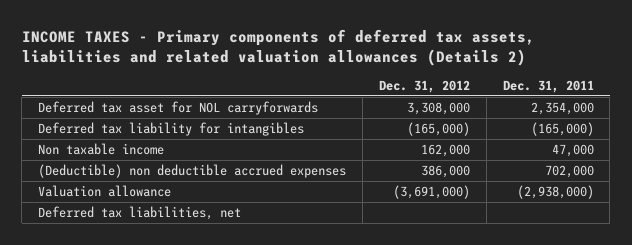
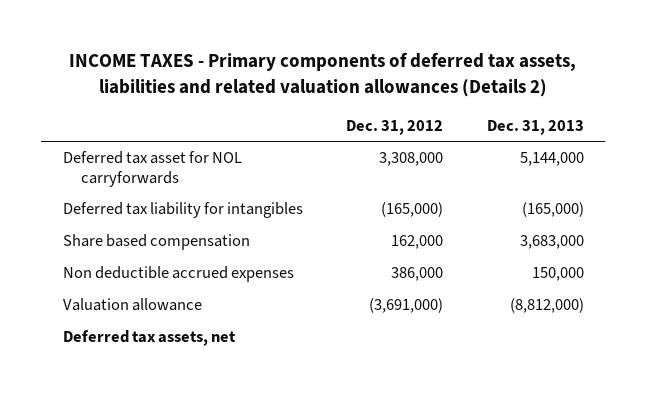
[502,79,594,93] Dec. 31, 2011 -> none
none -> [486,120,584,136] Dec. 31, 2013
[38,142,165,155] Non taxable income -> [62,234,250,251] Share based compensation
[38,163,347,178] (Deductible) non deductible accrued expenses -> [62,266,294,283] Non deductible accrued expenses
[38,205,242,220] Deferred tax liabilities, net -> [62,330,236,347] Deferred tax assets, net

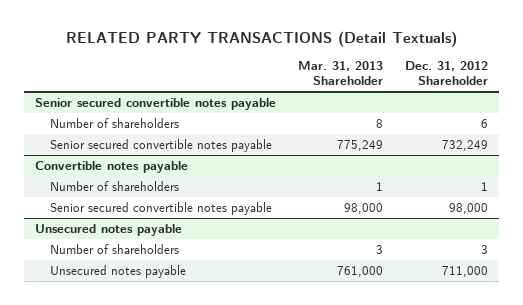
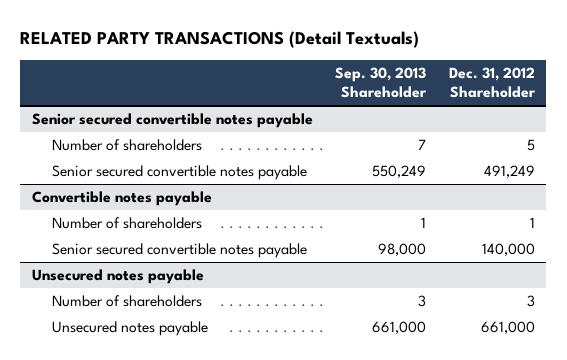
[298,61,384,86] Mar. 31, 2013 Shareholder -> none
none -> [335,67,428,99] Sep. 30, 2013 Shareholder
[481,118,489,128] 6 -> [527,139,536,152] 5
[442,139,489,151] 732,249 -> [484,165,536,179] 491,249
[449,202,489,214] 98,000 -> [482,243,536,257] 140,000
[442,265,489,277] 711,000 -> [481,321,536,335] 661,000

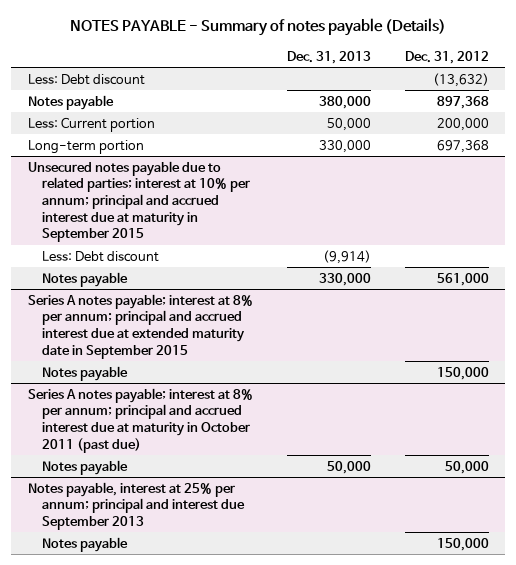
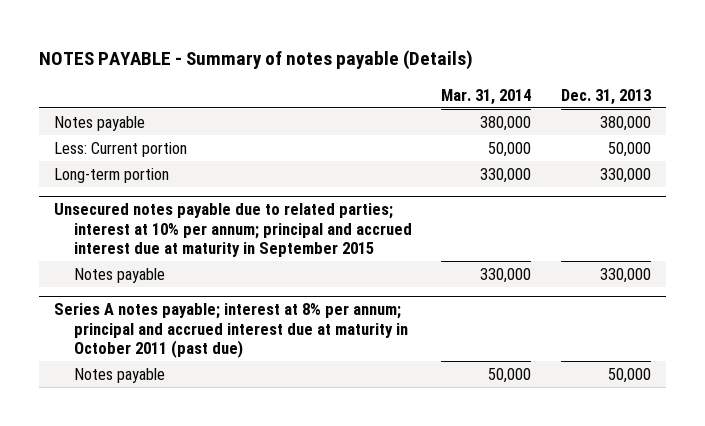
[404,50,489,64] Dec. 31, 2012 -> none
none -> [441,88,532,105] Mar. 31, 2014
[27,73,145,85] Less: Debt discount -> none
[42,250,160,262] Less: Debt discount -> none
[27,293,253,359] Series A notes payable; interest at 8% per annum; principal and accrued interest due at extended maturity date in September 2015 -> none
[42,365,129,381] Notes payable -> none
[27,481,246,531] Notes payable, interest at 25% per annum; principal and interest due September 2013 -> none
[42,536,129,552] Notes payable -> none

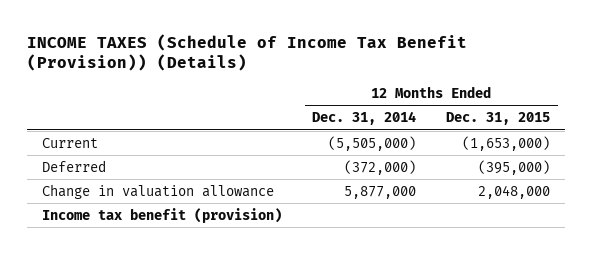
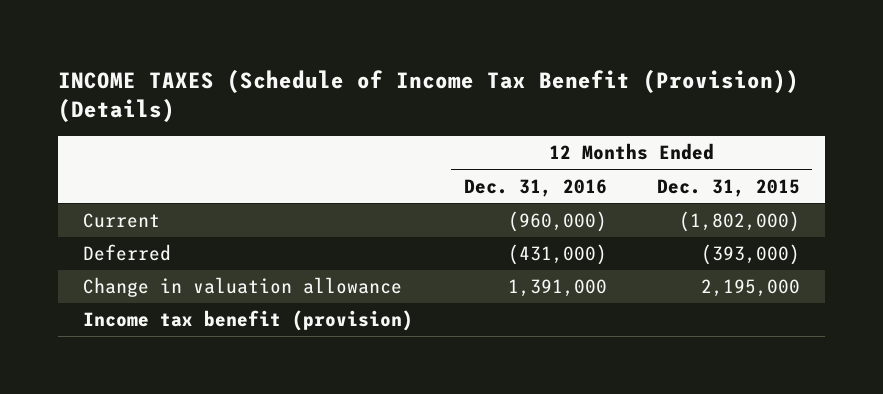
[312,111,417,126] Dec. 31, 2014 -> none
none -> [463,178,607,197] Dec. 31, 2016
[462,135,551,151] (1,653,000) -> [678,211,800,233] (1,802,000)
[478,159,551,175] (395,000) -> [700,244,800,266] (393,000)
[478,184,551,199] 2,048,000 -> [700,279,800,298] 2,195,000

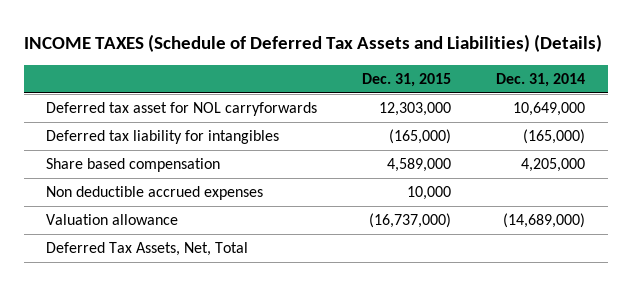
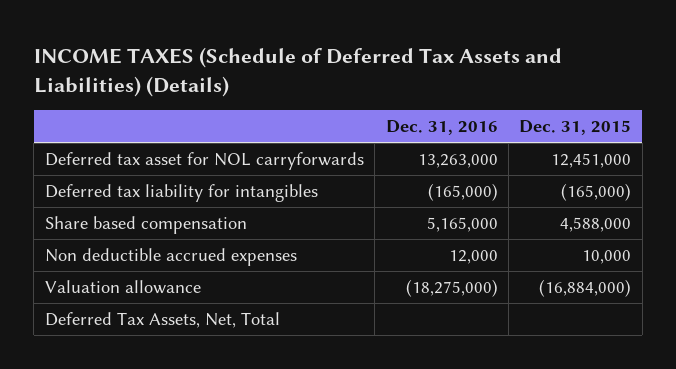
[496,72,586,87] Dec. 31, 2014 -> none
none -> [385,120,498,136] Dec. 31, 2016
[379,102,452,117] 12,303,000 -> [551,153,632,169] 12,451,000
[387,158,452,173] 4,589,000 -> [560,217,632,233] 4,588,000
[369,213,452,229] (16,737,000) -> [539,279,632,298] (16,884,000)

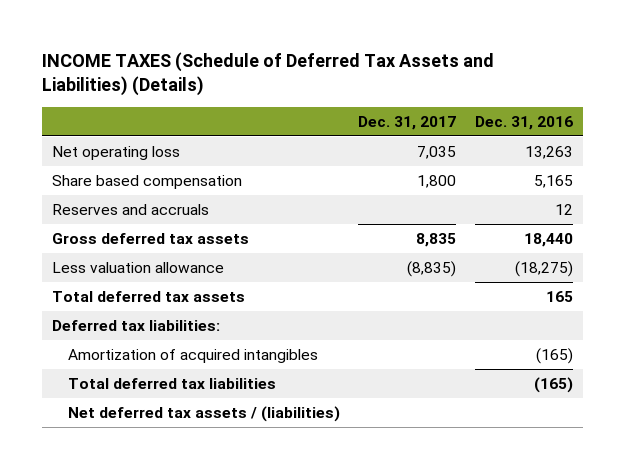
[519,120,632,136] Dec. 31, 2015 -> none
none -> [358,115,457,130] Dec. 31, 2017
[44,152,364,171] Deferred tax asset for NOL carryforwards -> none
[44,184,318,203] Deferred tax liability for intangibles -> none
[44,248,297,267] Non deductible accrued expenses -> none
none -> [51,146,180,161] Net operating loss
[426,217,498,233] 5,165,000 -> [534,175,574,189] 5,165
none -> [51,204,209,216] Reserves and accruals
none -> [51,233,249,245] Gross deferred tax assets
[44,280,201,295] Valuation allowance -> [51,262,224,274] Less valuation allowance
[405,279,498,298] (18,275,000) -> [515,261,574,278] (18,275)
none -> [51,291,245,303] Total deferred tax assets
none -> [51,320,220,332] Deferred tax liabilities:
none -> [67,349,318,364] Amortization of acquired intangibles
none -> [67,378,276,390] Total deferred tax liabilities
[44,312,280,329] Deferred Tax Assets, Net, Total -> [67,406,340,423] Net deferred tax assets / (liabilities)

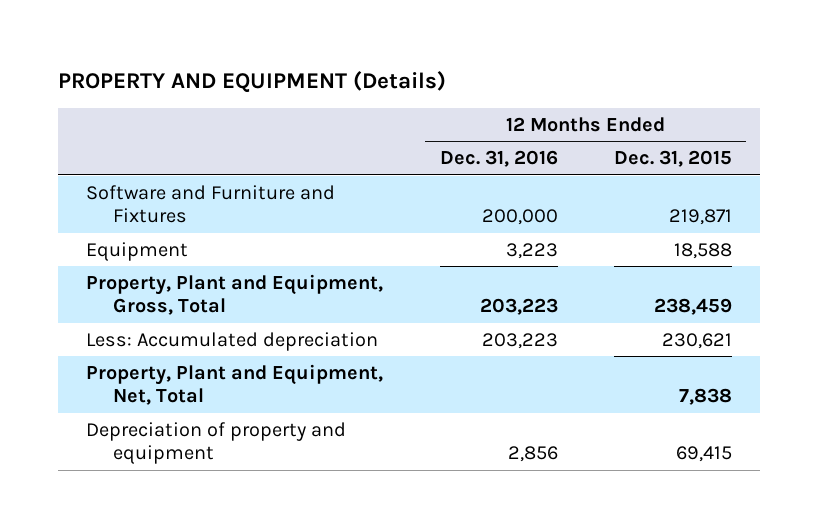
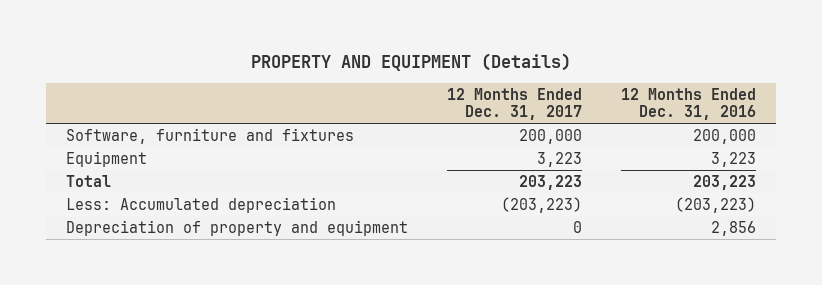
[614,150,733,168] Dec. 31, 2015 -> none
none -> [447,87,583,120] 12 Months Ended Dec. 31, 2017
[86,184,336,224] Software and Furniture and Fixtures -> [65,127,354,144] Software, furniture and fixtures
[86,363,384,406] Property, Plant and Equipment, Net, Total -> none
[86,273,384,316] Property, Plant and Equipment, Gross, Total -> [65,174,111,187] Total
[481,332,558,349] 203,223 -> [675,196,757,213] (203,223)

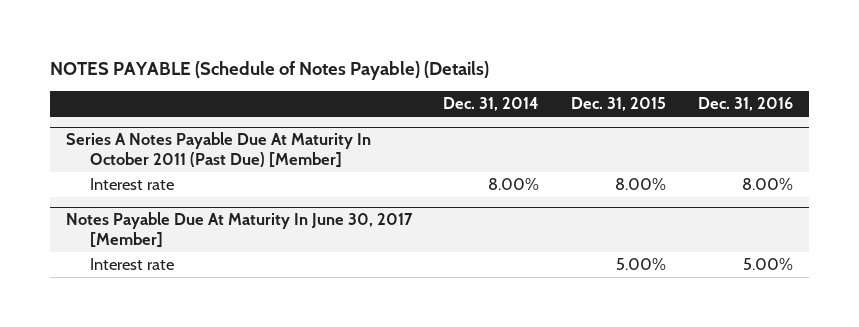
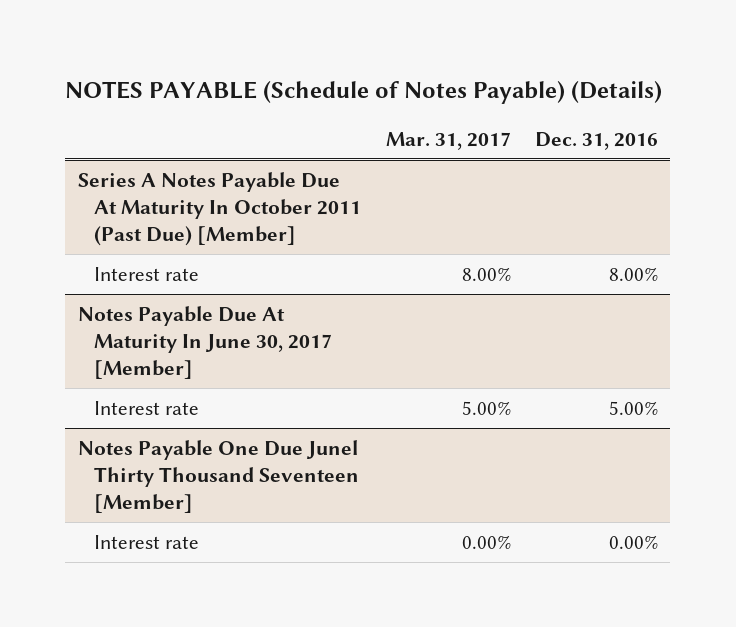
[443,97,540,112] Dec. 31, 2014 -> none
[571,97,667,112] Dec. 31, 2015 -> none
none -> [385,131,511,150] Mar. 31, 2017
none -> [77,439,360,514] Notes Payable One Due Junel Thirty Thousand Seventeen [Member]
none -> [94,534,200,549] Interest rate

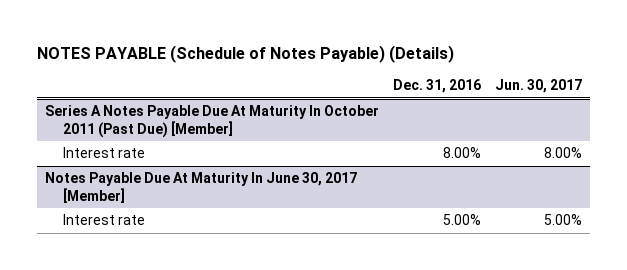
[385,131,511,150] Mar. 31, 2017 -> none
none -> [495,79,583,94] Jun. 30, 2017
[77,439,360,514] Notes Payable One Due Junel Thirty Thousand Seventeen [Member] -> none
[94,534,200,549] Interest rate -> none

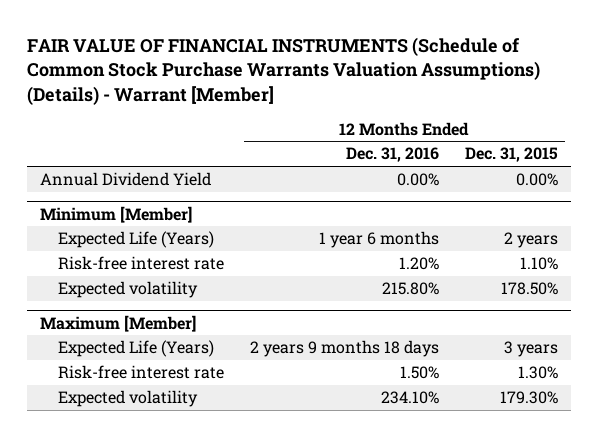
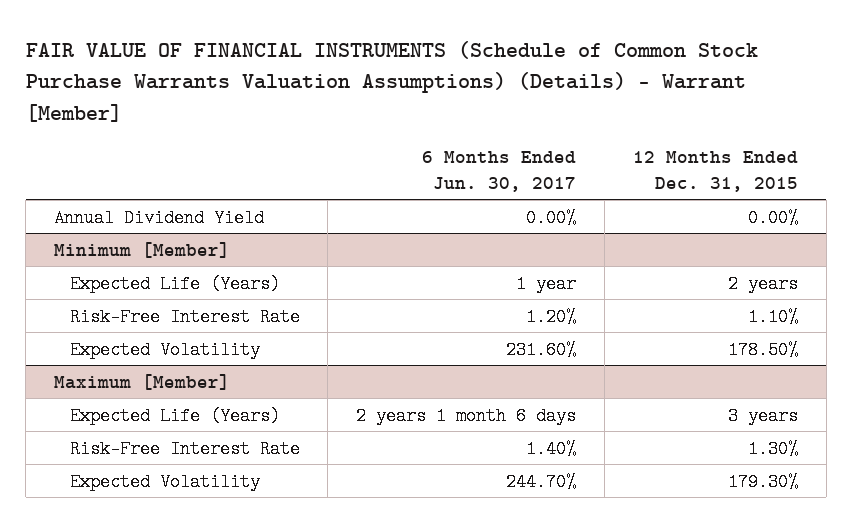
[346,147,440,163] Dec. 31, 2016 -> none
none -> [422,150,577,192] 6 Months Ended Jun. 30, 2017
[58,256,225,271] Risk-free interest rate -> [69,307,300,326] Risk-Free Interest Rate
[58,281,199,299] Expected volatility -> [69,340,260,359] Expected Volatility
[58,365,225,380] Risk-free interest rate -> [69,439,300,458] Risk-Free Interest Rate
[58,390,199,408] Expected volatility -> [69,472,260,491] Expected Volatility

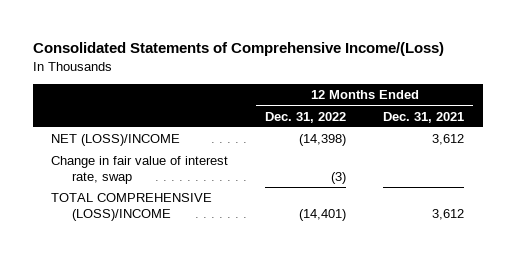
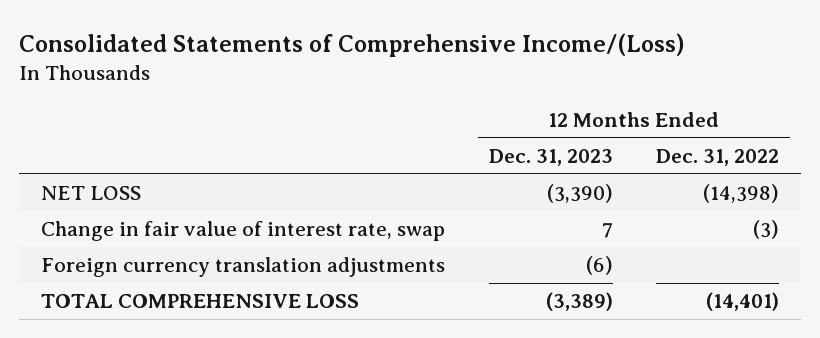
[383,111,465,123] Dec. 31, 2021 -> none
none -> [488,148,613,166] Dec. 31, 2023
[51,134,181,147] NET (LOSS)/INCOME -> [40,186,141,201] NET LOSS
none -> [40,257,445,278] Foreign currency translation adjustments
[51,193,213,221] TOTAL COMPREHENSIVE (LOSS)/INCOME -> [40,294,359,309] TOTAL COMPREHENSIVE LOSS

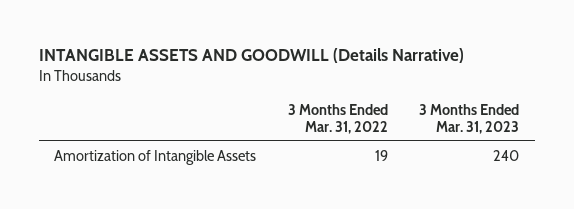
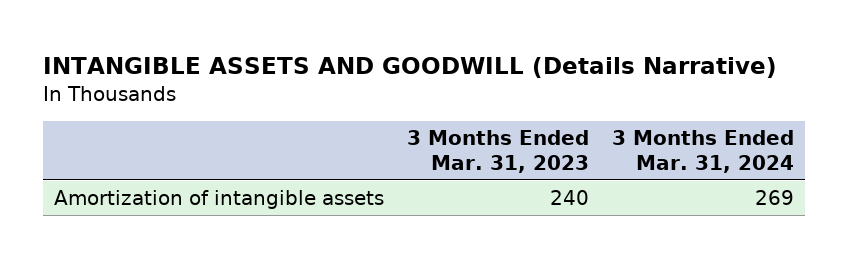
[287,103,388,134] 3 Months Ended Mar. 31, 2022 -> none
none -> [611,129,794,173] 3 Months Ended Mar. 31, 2024
[54,150,257,166] Amortization of Intangible Assets -> [54,190,385,210] Amortization of intangible assets

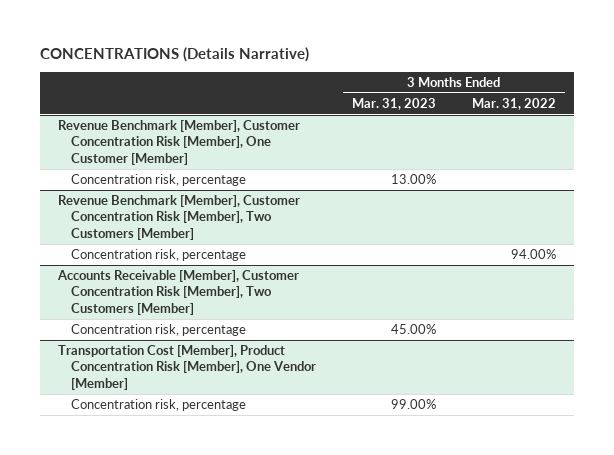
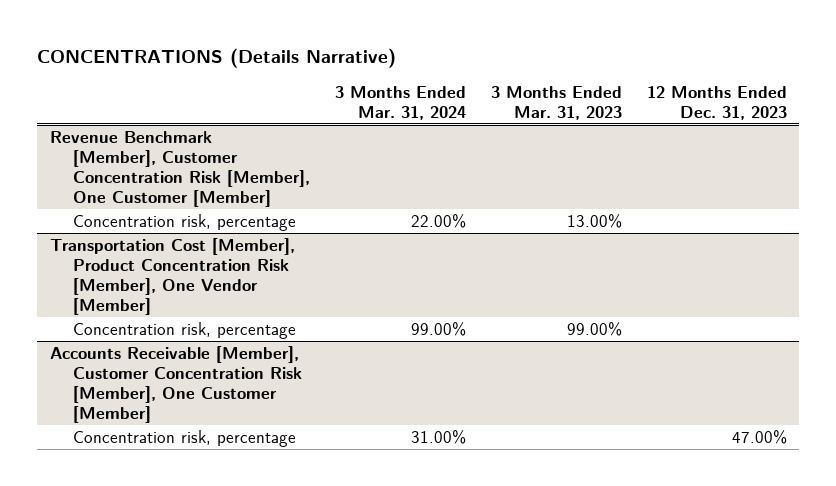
[472,97,557,110] Mar. 31, 2022 -> none
none -> [334,85,466,120] 3 Months Ended Mar. 31, 2024
none -> [646,85,787,120] 12 Months Ended Dec. 31, 2023
[57,195,300,240] Revenue Benchmark [Member], Customer Concentration Risk [Member], Two Customers [Member] -> none
[70,249,246,262] Concentration risk, percentage -> none
[56,270,299,315] Accounts Receivable [Member], Customer Concentration Risk [Member], Two Customers [Member] -> none
[70,324,246,337] Concentration risk, percentage -> none
none -> [49,345,303,423] Accounts Receivable [Member], Customer Concentration Risk [Member], One Customer [Member]
none -> [73,429,297,447] Concentration risk, percentage

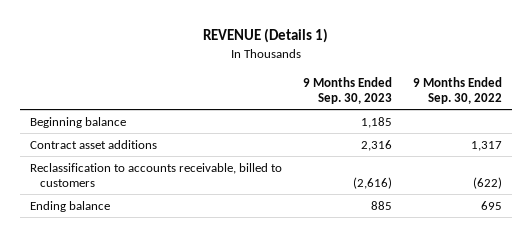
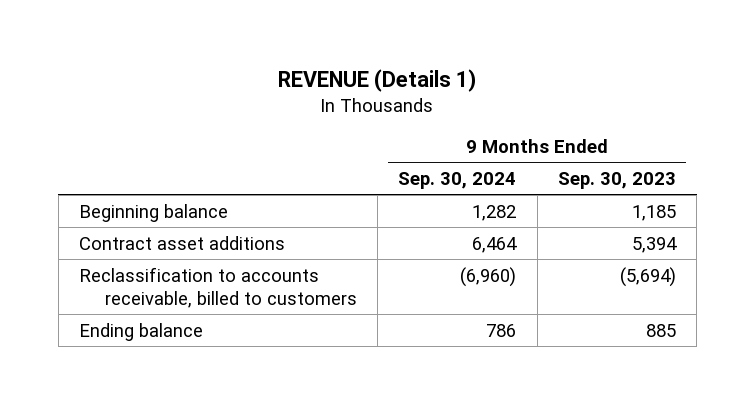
[412,76,502,104] 9 Months Ended Sep. 30, 2022 -> none
none -> [398,172,517,190] Sep. 30, 2024
[361,139,393,151] 2,316 -> [631,236,677,253] 5,394
[353,176,393,189] (2,616) -> [619,266,676,287] (5,694)

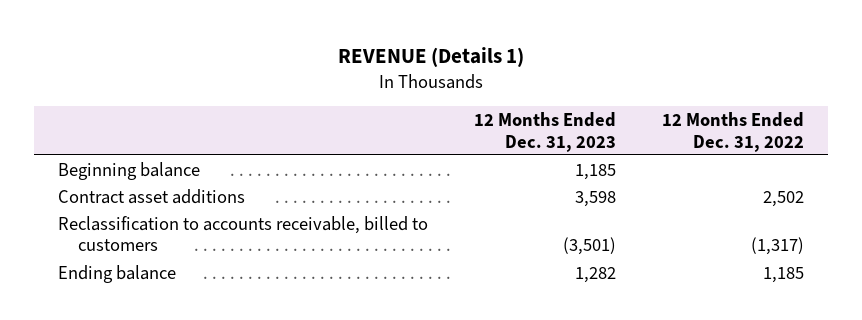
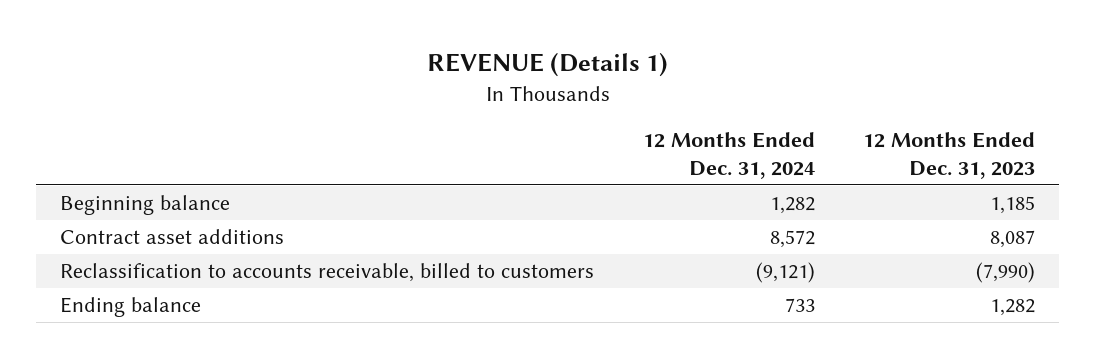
[662,111,805,152] 12 Months Ended Dec. 31, 2022 -> none
none -> [642,131,815,180] 12 Months Ended Dec. 31, 2024
[575,190,617,207] 3,598 -> [990,230,1036,249] 8,087
[563,237,617,256] (3,501) -> [976,262,1036,284] (7,990)

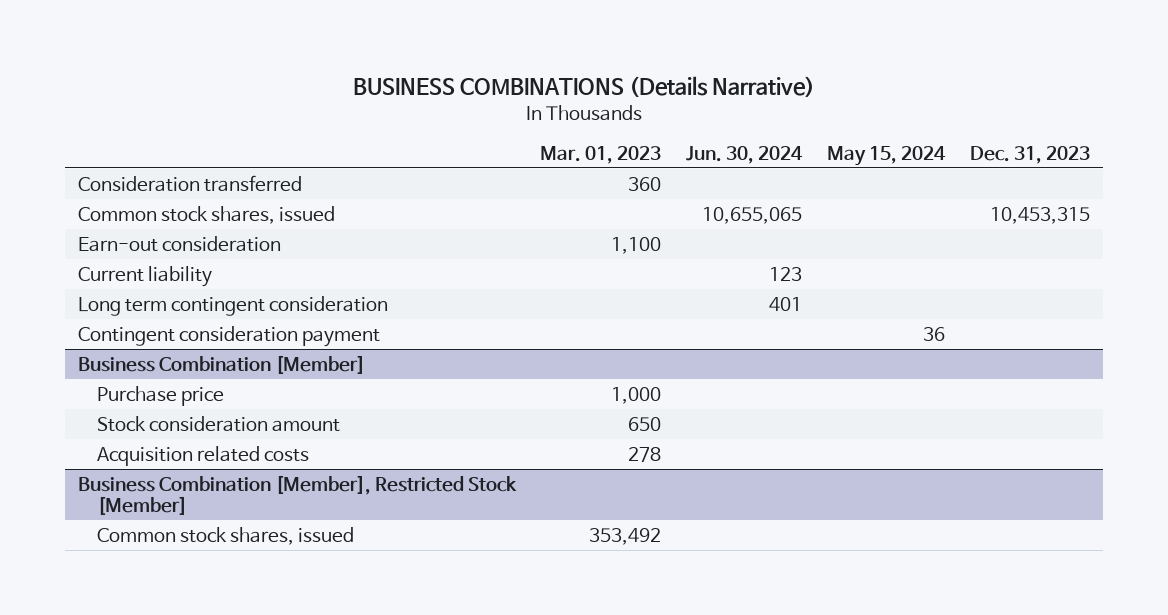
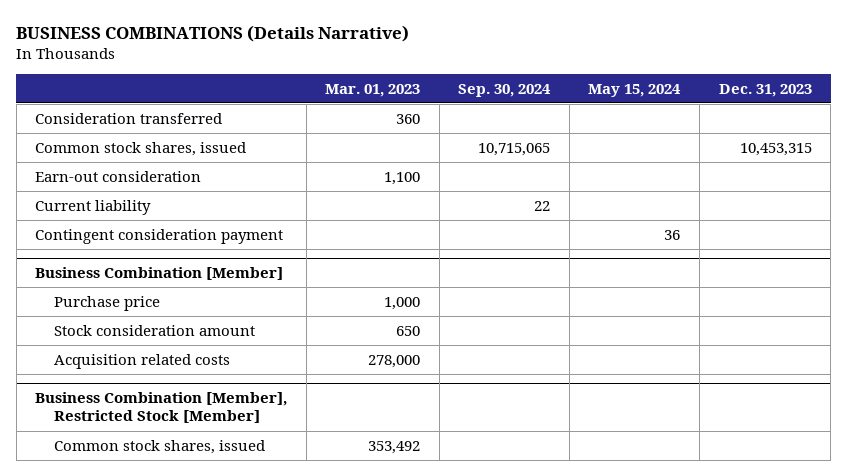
[686,145,804,164] Jun. 30, 2024 -> none
none -> [458,83,552,97] Sep. 30, 2024
[77,295,388,316] Long term contingent consideration -> none
[628,446,662,462] 278 -> [368,354,421,368] 278,000

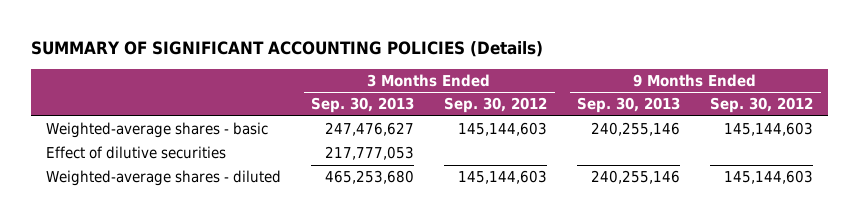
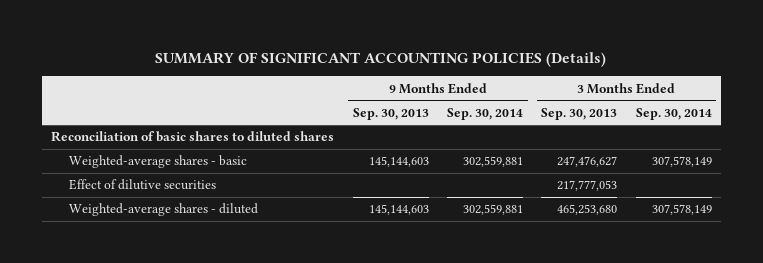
[444,97,548,114] Sep. 30, 2012 -> none
[710,97,814,114] Sep. 30, 2012 -> none
none -> [446,107,523,120] Sep. 30, 2014
none -> [635,107,712,120] Sep. 30, 2014
none -> [51,131,335,143] Reconciliation of basic shares to diluted shares
[591,122,681,137] 240,255,146 -> [368,156,429,168] 145,144,603
[591,170,681,185] 240,255,146 -> [368,204,429,216] 145,144,603

